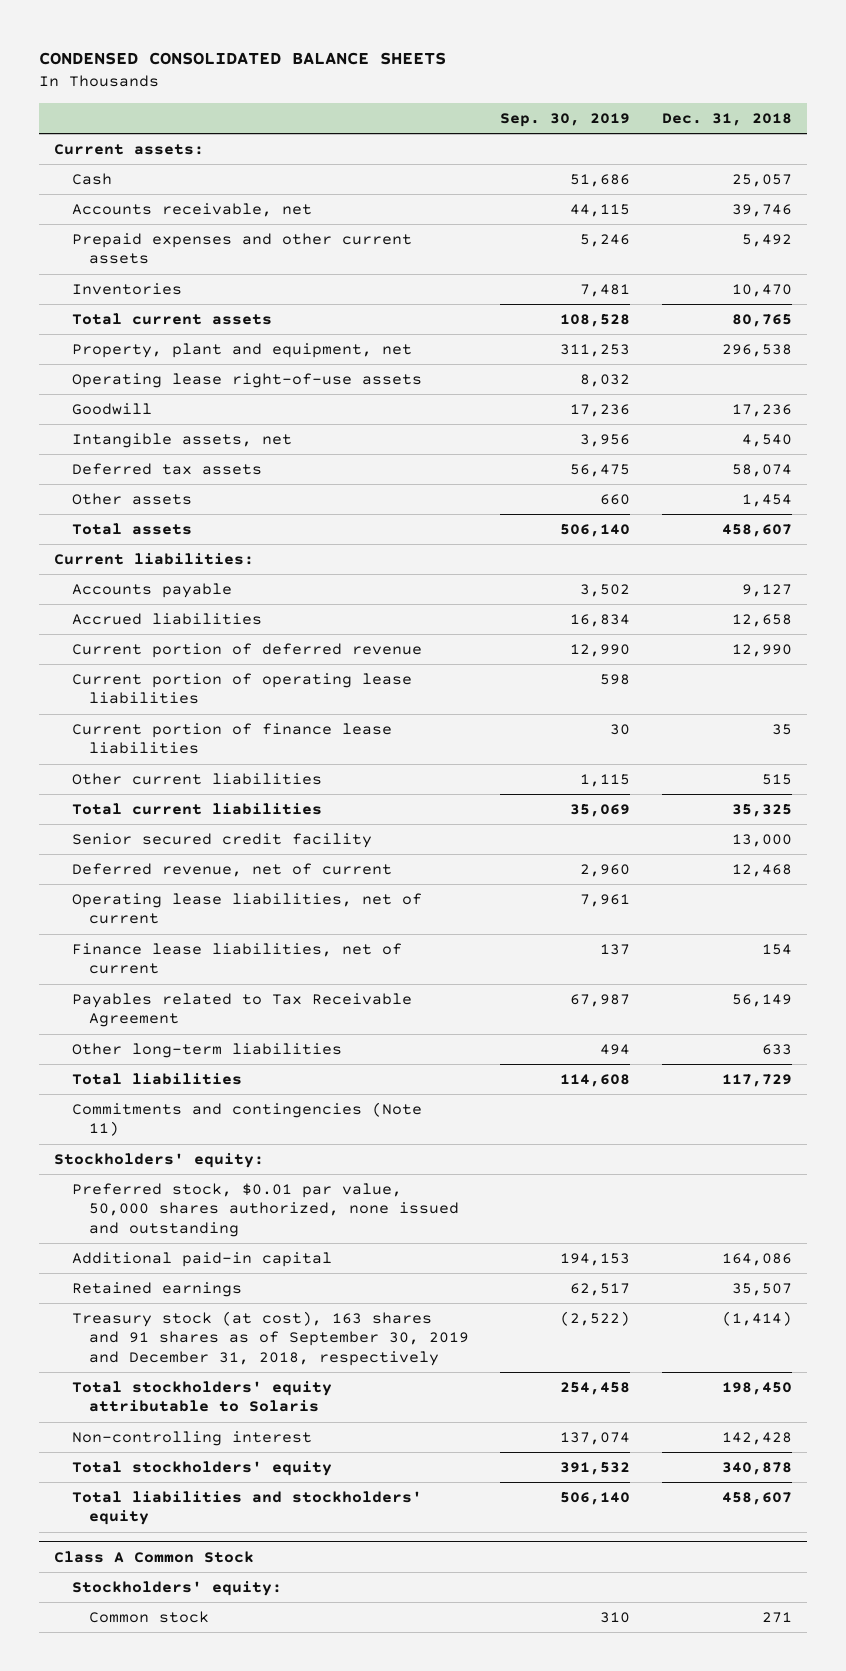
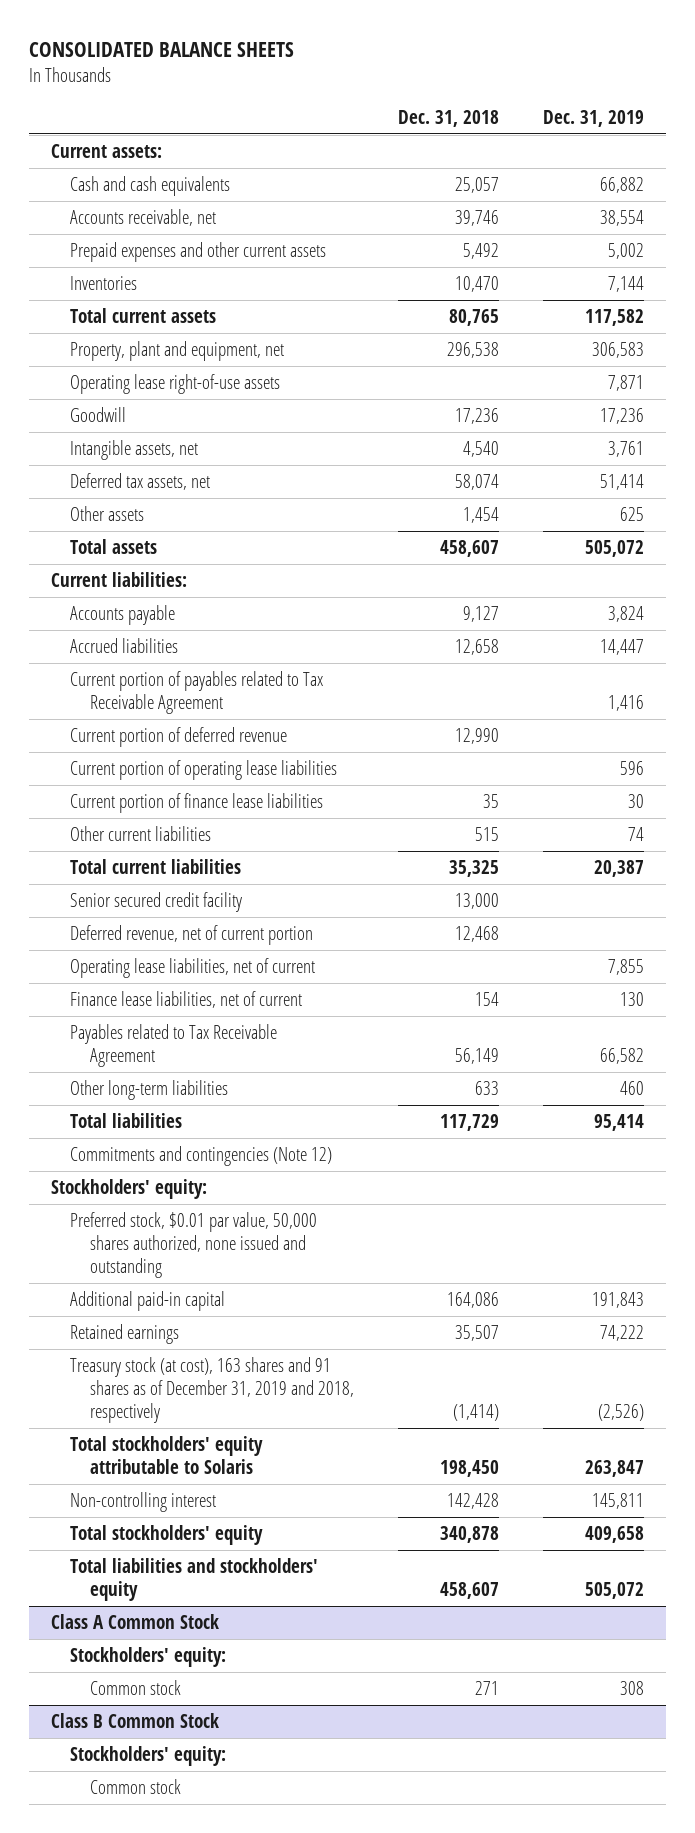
[38,52,446,66] CONDENSED CONSOLIDATED BALANCE SHEETS -> [28,42,294,58] CONSOLIDATED BALANCE SHEETS
[500,112,631,127] Sep. 30, 2019 -> none
none -> [543,109,645,127] Dec. 31, 2019
[71,172,112,185] Cash -> [70,176,231,197] Cash and cash equivalents
[71,462,262,475] Deferred tax assets -> [70,473,211,491] Deferred tax assets, net
none -> [70,671,324,715] Current portion of payables related to Tax Receivable Agreement
[71,862,392,877] Deferred revenue, net of current -> [70,925,314,946] Deferred revenue, net of current portion
[71,1101,422,1137] Commitments and contingencies (Note 11) -> [70,1146,333,1167] Commitments and contingencies (Note 12)
[71,1310,469,1366] Treasury stock (at cost), 163 shares and 91 shares as of September 30, 2019 and December 31, 2018, respectively -> [70,1357,354,1424] Treasury stock (at cost), 163 shares and 91 shares as of December 31, 2019 and 2018, respectively
none -> [50,1713,219,1729] Class B Common Stock
none -> [70,1746,227,1767] Stockholders' equity:
none -> [89,1779,181,1795] Common stock

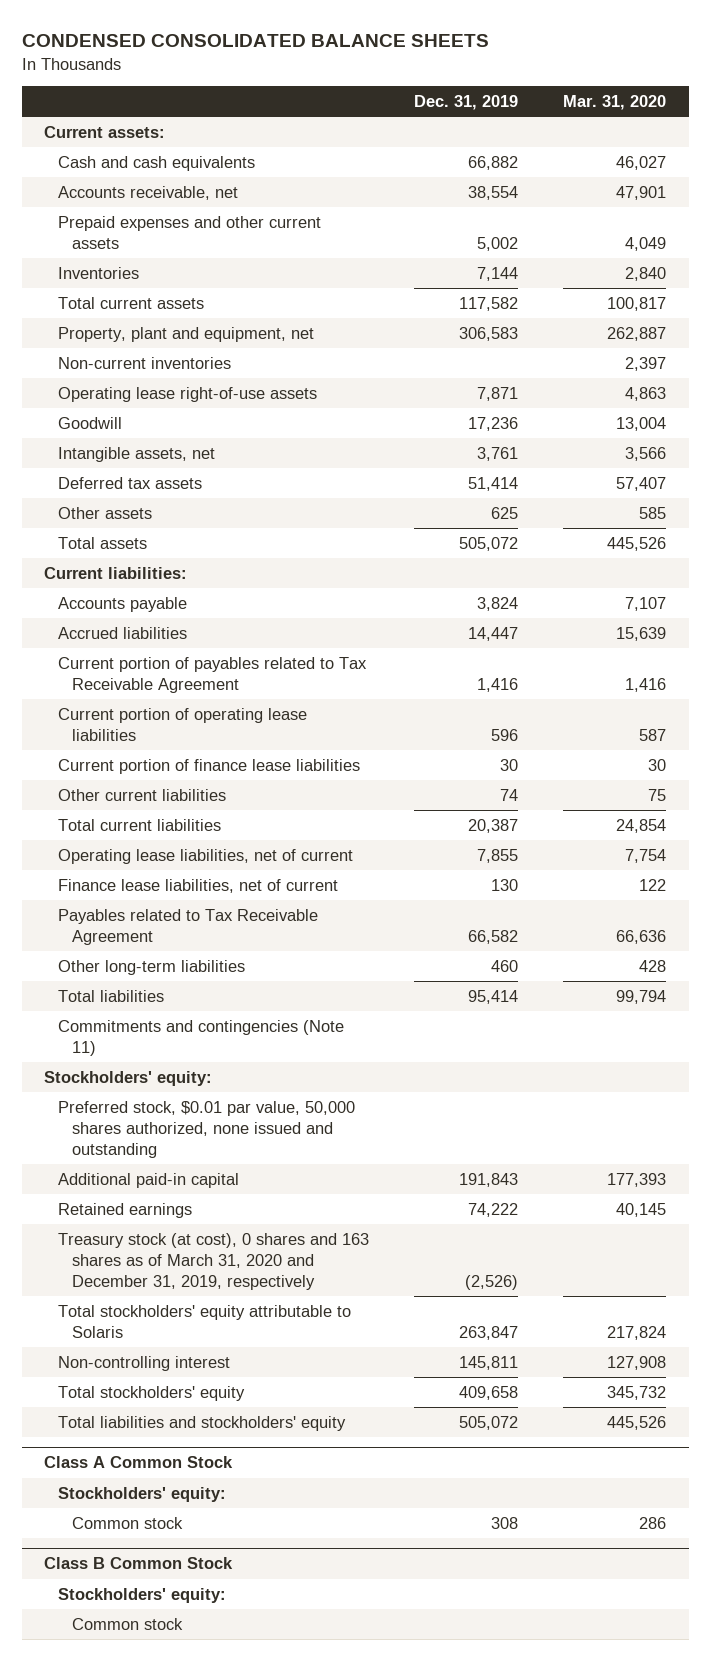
[28,42,294,58] CONSOLIDATED BALANCE SHEETS -> [21,34,489,48] CONDENSED CONSOLIDATED BALANCE SHEETS
[398,109,500,127] Dec. 31, 2018 -> none
none -> [563,95,667,111] Mar. 31, 2020
none -> [58,356,232,369] Non-current inventories
[70,473,211,491] Deferred tax assets, net -> [58,476,203,489] Deferred tax assets
[70,727,288,748] Current portion of deferred revenue -> none
[70,892,243,913] Senior secured credit facility -> none
[70,925,314,946] Deferred revenue, net of current portion -> none
[70,1146,333,1167] Commitments and contingencies (Note 12) -> [58,1019,345,1056] Commitments and contingencies (Note 11)
[70,1357,354,1424] Treasury stock (at cost), 163 shares and 91 shares as of December 31, 2019 and 2018, respectively -> [58,1232,370,1290] Treasury stock (at cost), 0 shares and 163 shares as of March 31, 2020 and December 31, 2019, respectively

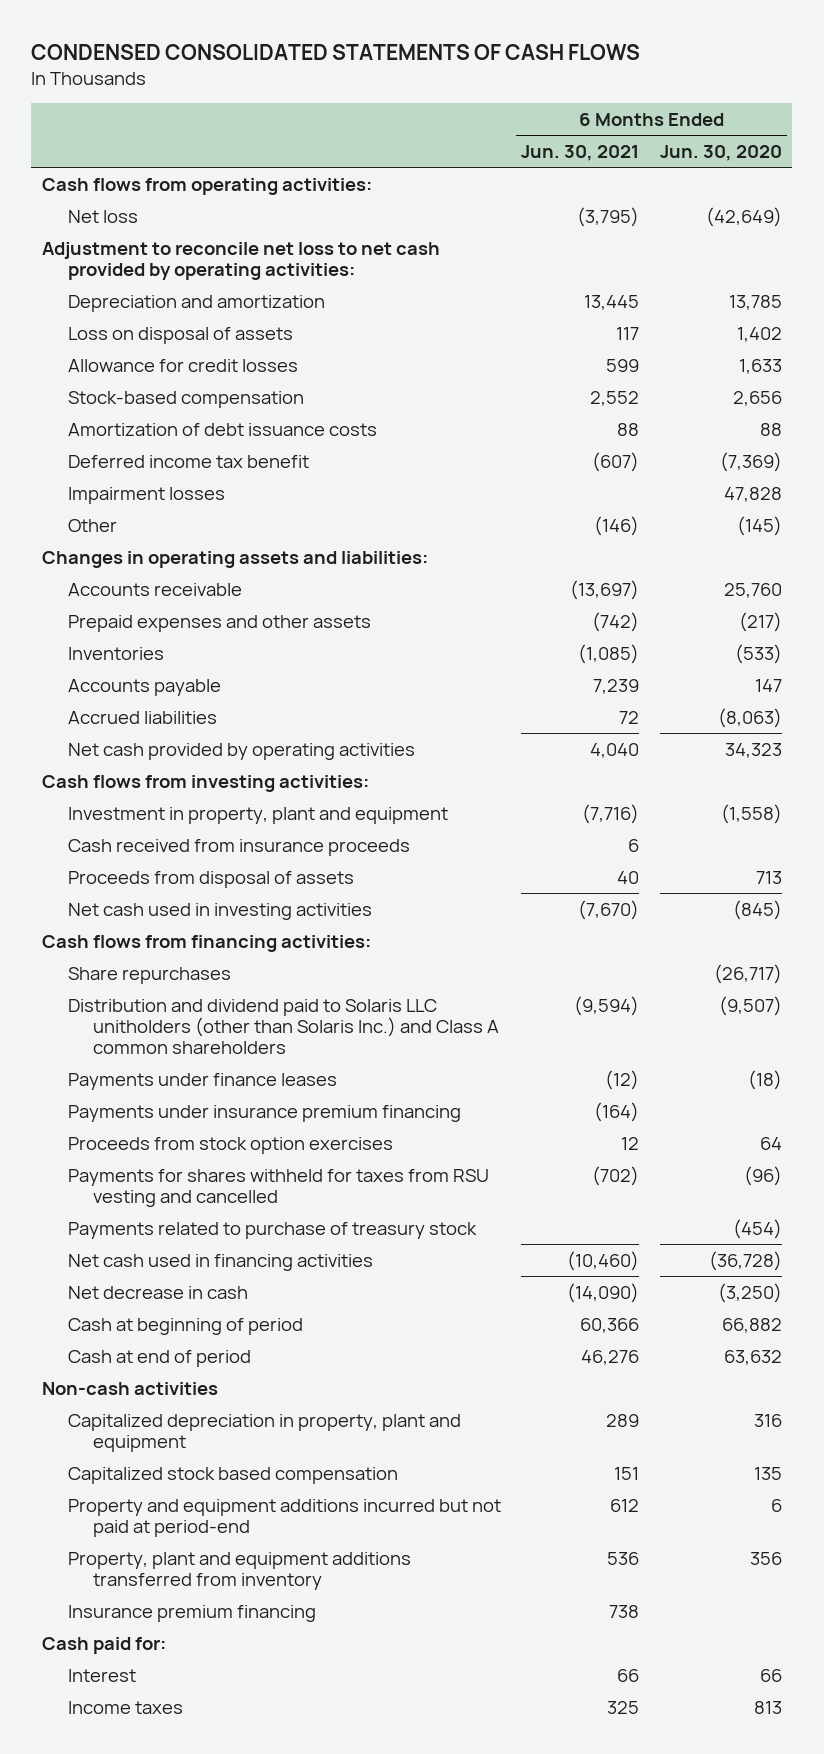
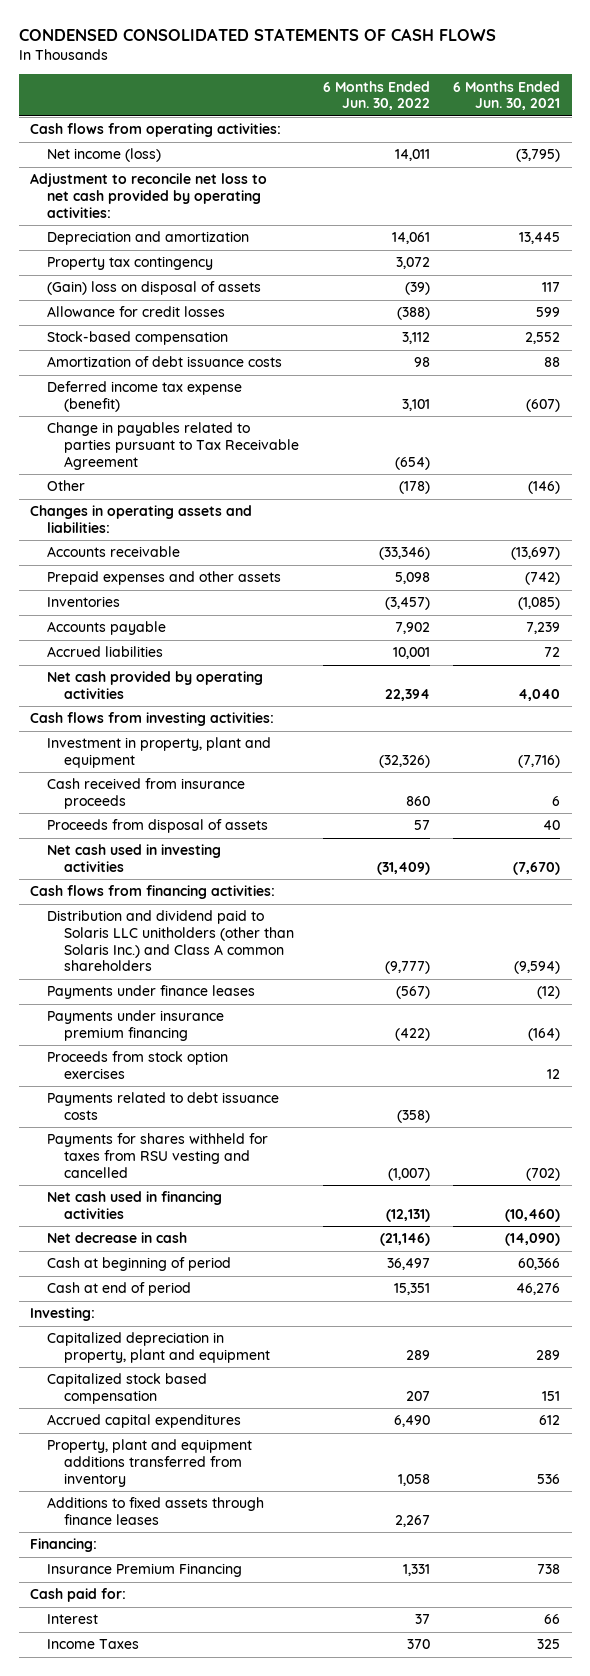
[659,144,782,161] Jun. 30, 2020 -> none
none -> [322,80,430,111] 6 Months Ended Jun. 30, 2022
[67,209,138,223] Net loss -> [47,148,162,163] Net income (loss)
none -> [47,256,214,271] Property tax contingency
[67,326,293,344] Loss on disposal of assets -> [47,281,262,296] (Gain) loss on disposal of assets
[67,486,225,504] Impairment losses -> none
[67,454,309,468] Deferred income tax benefit -> [47,381,243,413] Deferred income tax expense (benefit)
none -> [47,422,300,470] Change in payables related to parties pursuant to Tax Receivable Agreement
[67,966,231,984] Share repurchases -> none
none -> [47,1092,280,1121] Payments related to debt issuance costs
[67,1221,477,1239] Payments related to purchase of treasury stock -> none
[41,1381,218,1395] Non-cash activities -> none
none -> [30,1307,96,1322] Investing:
[67,1498,501,1537] Property and equipment additions incurred but not paid at period-end -> [47,1414,242,1429] Accrued capital expenditures
none -> [47,1497,265,1526] Additions to fixed assets through finance leases
none -> [30,1538,98,1553] Financing:
[67,1604,316,1622] Insurance premium financing -> [47,1563,243,1578] Insurance Premium Financing
[67,1700,183,1714] Income taxes -> [47,1639,140,1650] Income Taxes

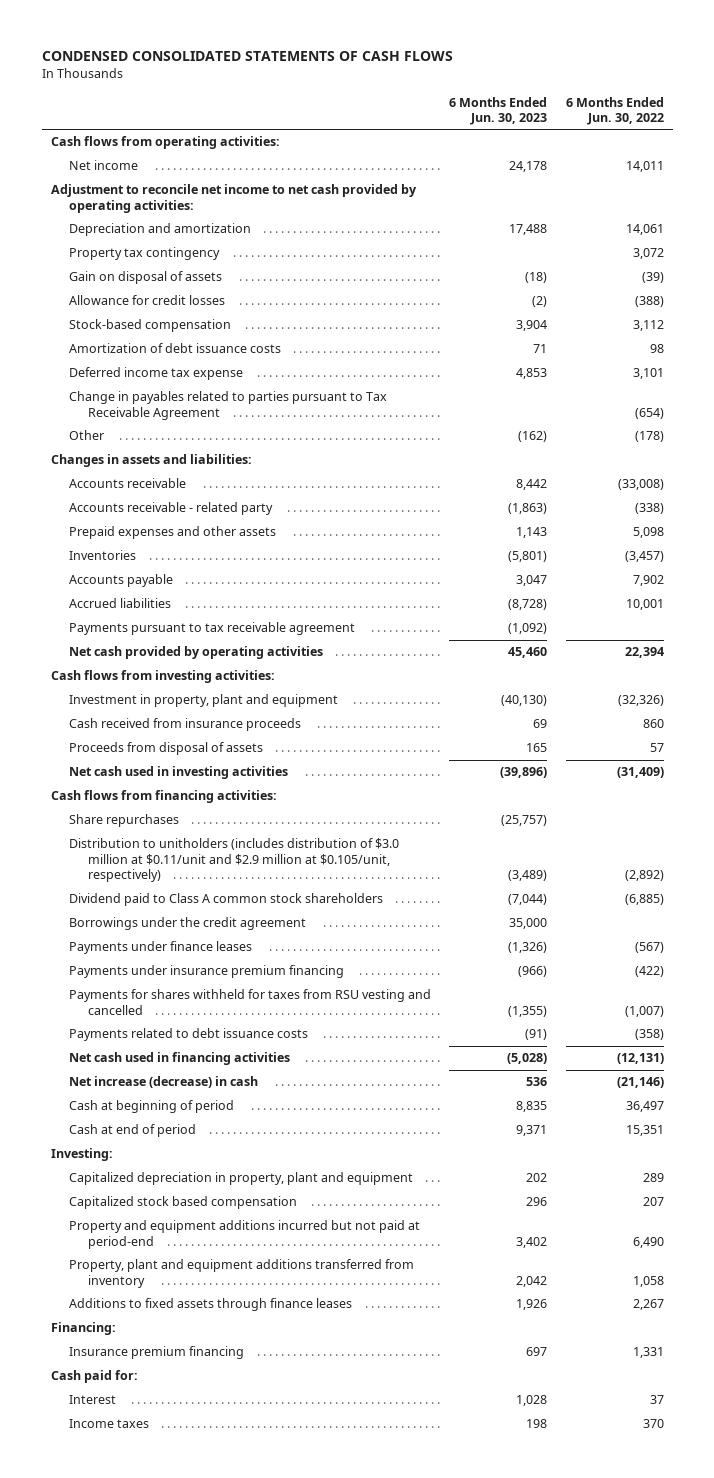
[452,80,560,111] 6 Months Ended Jun. 30, 2021 -> none
none -> [449,96,548,125] 6 Months Ended Jun. 30, 2023
[47,148,162,163] Net income (loss) -> [69,160,139,171] Net income
[30,173,268,218] Adjustment to reconcile net loss to net cash provided by operating activities: -> [50,184,417,213] Adjustment to reconcile net income to net cash provided by operating activities:
[47,281,262,296] (Gain) loss on disposal of assets -> [69,271,223,285] Gain on disposal of assets
[47,381,243,413] Deferred income tax expense (benefit) -> [69,367,244,381] Deferred income tax expense
[30,505,253,534] Changes in operating assets and liabilities: -> [50,454,252,468] Changes in assets and liabilities:
[378,547,430,561] (33,346) -> [617,479,664,491] (33,008)
none -> [69,502,274,516] Accounts receivable - related party
none -> [69,622,356,636] Payments pursuant to tax receivable agreement
[47,910,295,972] Distribution and dividend paid to Solaris LLC unitholders (other than Solaris Inc.) and Class A common shareholders -> none
none -> [69,814,180,828] Share repurchases
none -> [69,838,400,883] Distribution to unitholders (includes distribution of $3.0 million at $0.11/unit and $2.9 million at $0.105/unit, respectively)
none -> [69,893,384,907] Dividend paid to Class A common stock shareholders
none -> [69,917,307,931] Borrowings under the credit agreement
[47,1051,229,1080] Proceeds from stock option exercises -> none
[47,1092,280,1121] Payments related to debt issuance costs -> [69,1028,309,1042] Payments related to debt issuance costs
[47,1232,188,1244] Net decrease in cash -> [69,1076,259,1089] Net increase (decrease) in cash
[47,1414,242,1429] Accrued capital expenditures -> [69,1220,421,1249] Property and equipment additions incurred but not paid at period-end
[47,1563,243,1578] Insurance Premium Financing -> [69,1346,245,1360] Insurance premium financing
[47,1639,140,1650] Income Taxes -> [69,1419,150,1429] Income taxes

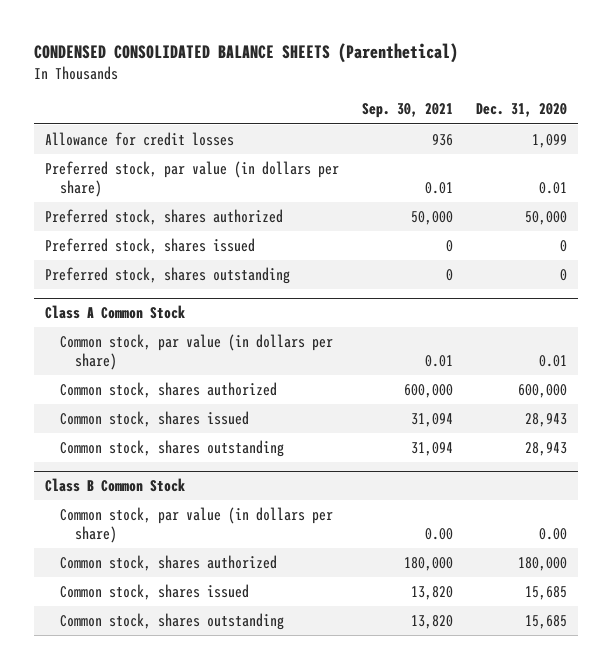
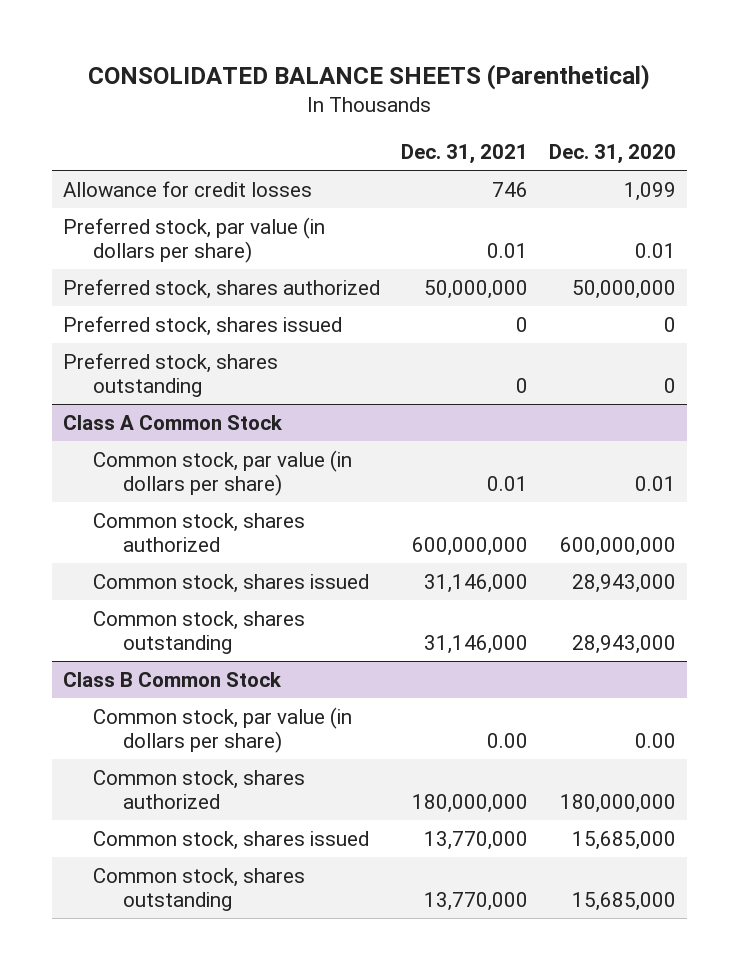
[34,43,459,64] CONDENSED CONSOLIDATED BALANCE SHEETS (Parenthetical) -> [88,64,651,91] CONSOLIDATED BALANCE SHEETS (Parenthetical)
[362,103,454,119] Sep. 30, 2021 -> none
none -> [400,143,528,164] Dec. 31, 2021
[524,210,567,225] 50,000 -> [572,279,677,299] 50,000,000
[517,383,567,398] 600,000 -> [560,536,677,556] 600,000,000
[524,412,567,427] 28,943 -> [572,573,677,593] 28,943,000
[524,441,567,456] 28,943 -> [572,634,677,654] 28,943,000
[517,556,567,571] 180,000 -> [560,793,677,813] 180,000,000
[524,585,567,600] 15,685 -> [572,830,677,850] 15,685,000
[524,614,567,629] 15,685 -> [572,891,677,911] 15,685,000

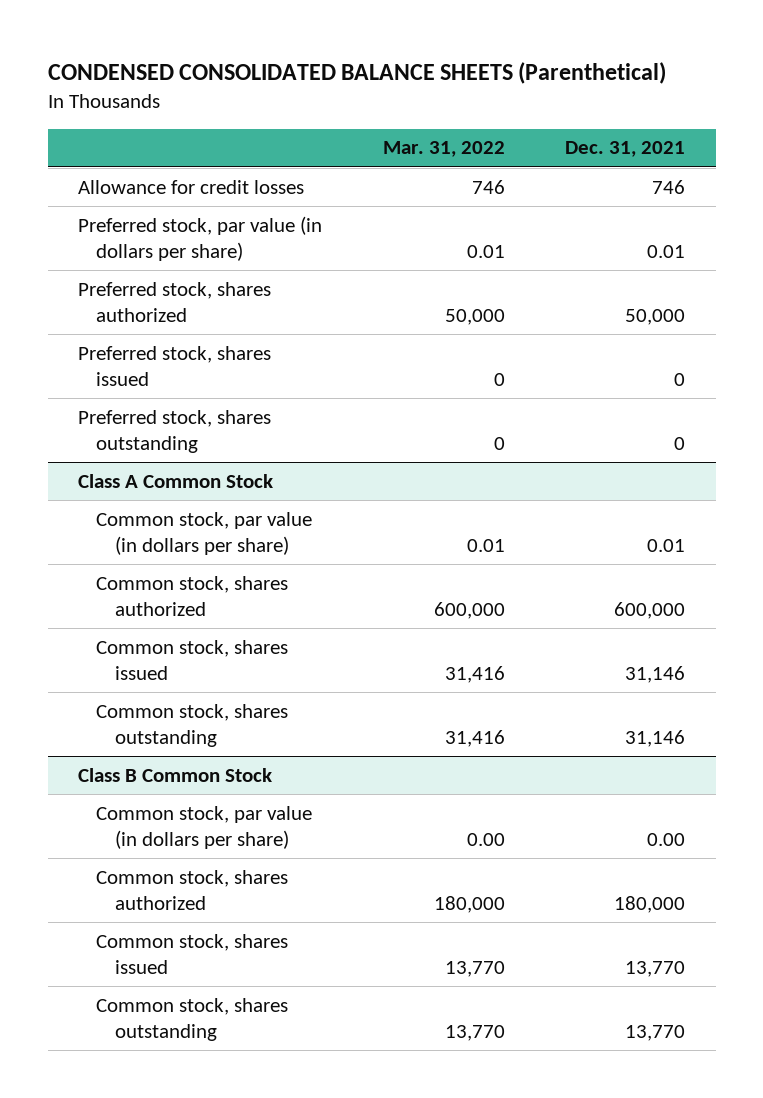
[88,64,651,91] CONSOLIDATED BALANCE SHEETS (Parenthetical) -> [47,62,666,85] CONDENSED CONSOLIDATED BALANCE SHEETS (Parenthetical)
[549,143,677,164] Dec. 31, 2020 -> none
none -> [382,141,505,158] Mar. 31, 2022
[423,279,528,299] 50,000,000 -> [625,308,686,325] 50,000
[411,536,528,556] 600,000,000 -> [614,601,686,619] 600,000
[423,573,528,593] 31,146,000 -> [625,665,686,683] 31,146
[423,634,528,654] 31,146,000 -> [625,729,686,747] 31,146
[411,793,528,813] 180,000,000 -> [614,895,686,913] 180,000
[423,830,528,850] 13,770,000 -> [625,960,686,977] 13,770
[423,891,528,911] 13,770,000 -> [625,1024,686,1041] 13,770

